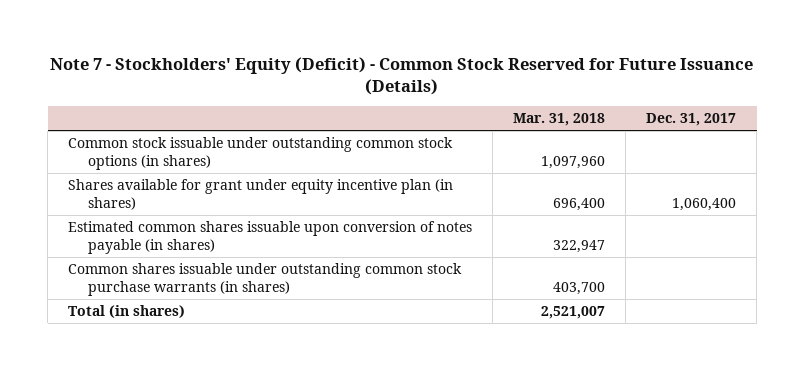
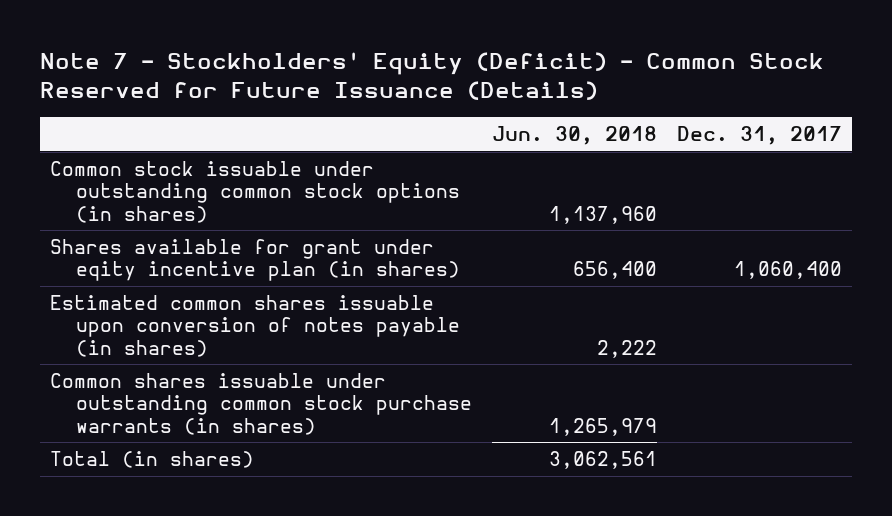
[513,113,606,127] Mar. 31, 2018 -> none
none -> [492,126,658,146] Jun. 30, 2018
[68,179,454,211] Shares available for grant under equity incentive plan (in shares) -> [49,238,461,282] Shares available for grant under eqity incentive plan (in shares)

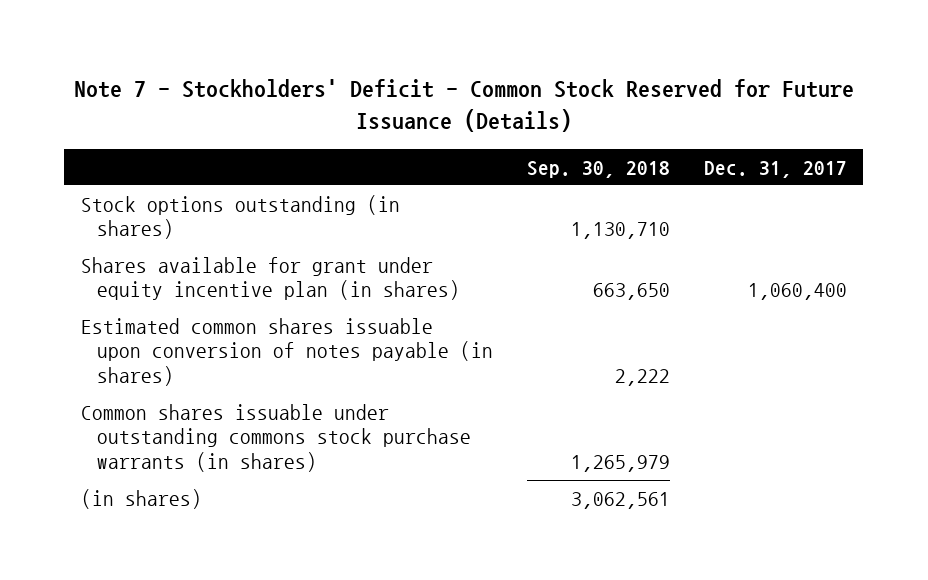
[39,52,824,101] Note 7 - Stockholders' Equity (Deficit) - Common Stock Reserved for Future Issuance (Details) -> [73,79,854,133] Note 7 - Stockholders' Deficit - Common Stock Reserved for Future Issuance (Details)
[492,126,658,146] Jun. 30, 2018 -> none
none -> [527,160,671,178] Sep. 30, 2018
[49,160,461,223] Common stock issuable under outstanding common stock options (in shares) -> [81,194,401,240] Stock options outstanding (in shares)
[49,238,461,282] Shares available for grant under eqity incentive plan (in shares) -> [81,256,461,301] Shares available for grant under equity incentive plan (in shares)
[49,372,473,435] Common shares issuable under outstanding common stock purchase warrants (in shares) -> [81,403,472,473] Common shares issuable under outstanding commons stock purchase warrants (in shares)
[49,450,254,468] Total (in shares) -> [81,488,203,509] (in shares)

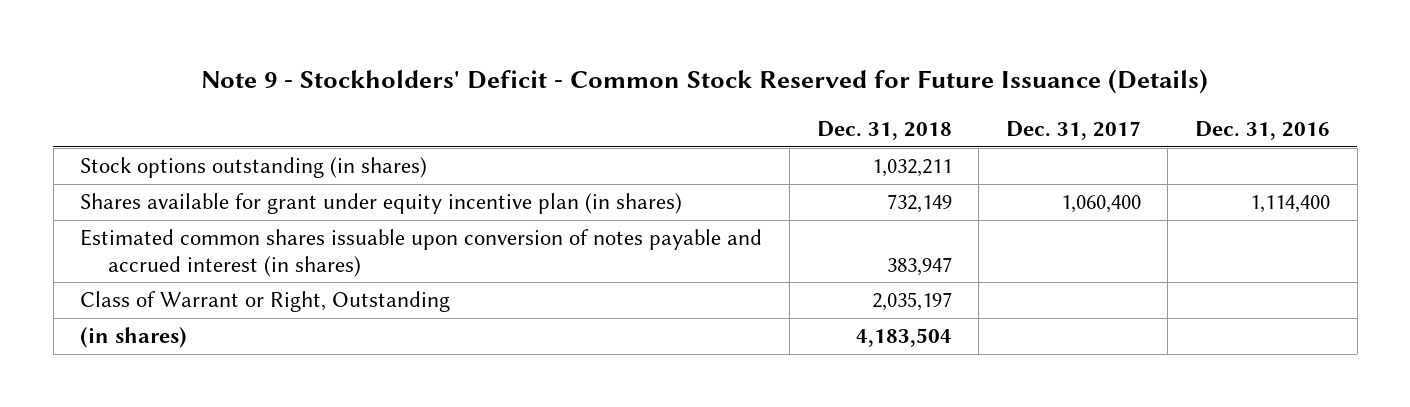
[73,79,854,133] Note 7 - Stockholders' Deficit - Common Stock Reserved for Future Issuance (Details) -> [201,68,1209,94] Note 9 - Stockholders' Deficit - Common Stock Reserved for Future Issuance (Details)
[527,160,671,178] Sep. 30, 2018 -> none
none -> [816,120,952,140] Dec. 31, 2018
none -> [1194,120,1330,140] Dec. 31, 2016
[81,317,494,387] Estimated common shares issuable upon conversion of notes payable (in shares) -> [80,229,763,277] Estimated common shares issuable upon conversion of notes payable and accrued interest (in shares)
[81,403,472,473] Common shares issuable under outstanding commons stock purchase warrants (in shares) -> [80,291,451,313] Class of Warrant or Right, Outstanding

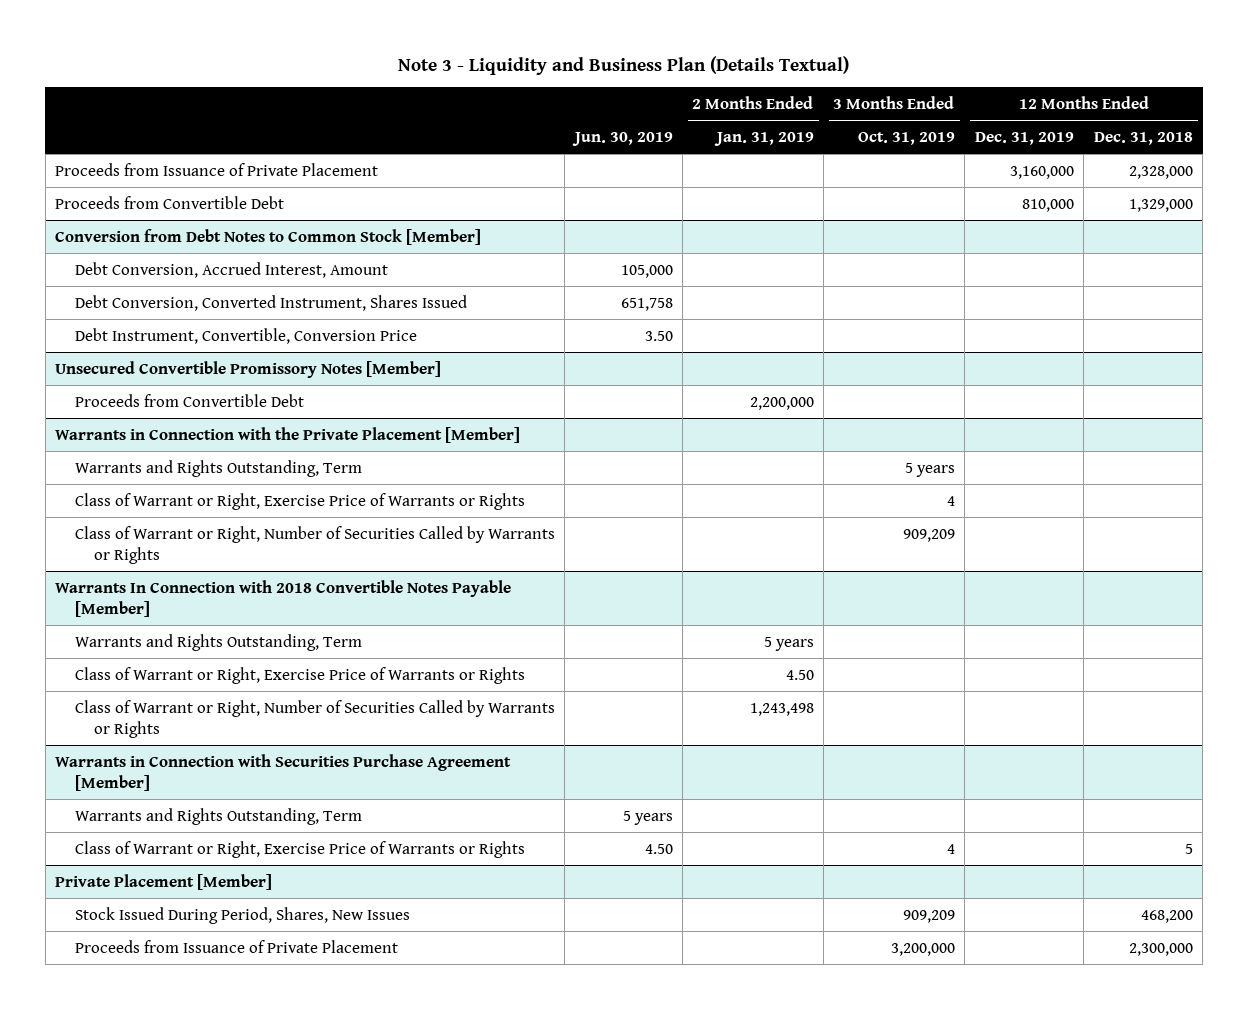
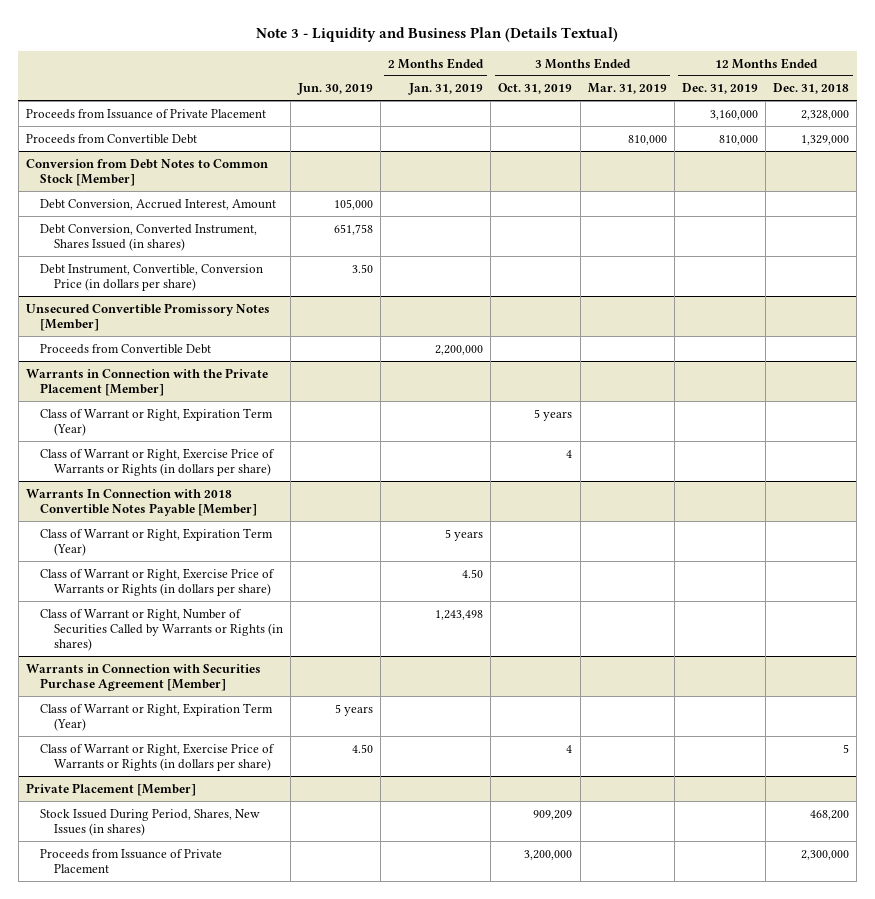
none -> [587,83,667,95] Mar. 31, 2019
[74,294,467,311] Debt Conversion, Converted Instrument, Shares Issued -> [39,223,257,251] Debt Conversion, Converted Instrument, Shares Issued (in shares)
[74,327,417,344] Debt Instrument, Convertible, Conversion Price -> [39,263,263,291] Debt Instrument, Convertible, Conversion Price (in dollars per share)
[74,525,555,564] Class of Warrant or Right, Number of Securities Called by Warrants or Rights -> none
[74,459,362,477] Warrants and Rights Outstanding, Term -> [39,407,273,436] Class of Warrant or Right, Expiration Term (Year)
[74,492,525,510] Class of Warrant or Right, Exercise Price of Warrants or Rights -> [39,447,275,476] Class of Warrant or Right, Exercise Price of Warrants or Rights (in dollars per share)
[74,633,362,651] Warrants and Rights Outstanding, Term -> [39,527,273,556] Class of Warrant or Right, Expiration Term (Year)
[74,666,525,684] Class of Warrant or Right, Exercise Price of Warrants or Rights -> [39,567,275,596] Class of Warrant or Right, Exercise Price of Warrants or Rights (in dollars per share)
[74,699,555,738] Class of Warrant or Right, Number of Securities Called by Warrants or Rights -> [39,608,283,651] Class of Warrant or Right, Number of Securities Called by Warrants or Rights (in shares)
[74,807,362,825] Warrants and Rights Outstanding, Term -> [39,702,273,731] Class of Warrant or Right, Expiration Term (Year)
[74,840,525,858] Class of Warrant or Right, Exercise Price of Warrants or Rights -> [39,742,275,771] Class of Warrant or Right, Exercise Price of Warrants or Rights (in dollars per share)
[74,906,410,924] Stock Issued During Period, Shares, New Issues -> [39,808,260,836] Stock Issued During Period, Shares, New Issues (in shares)

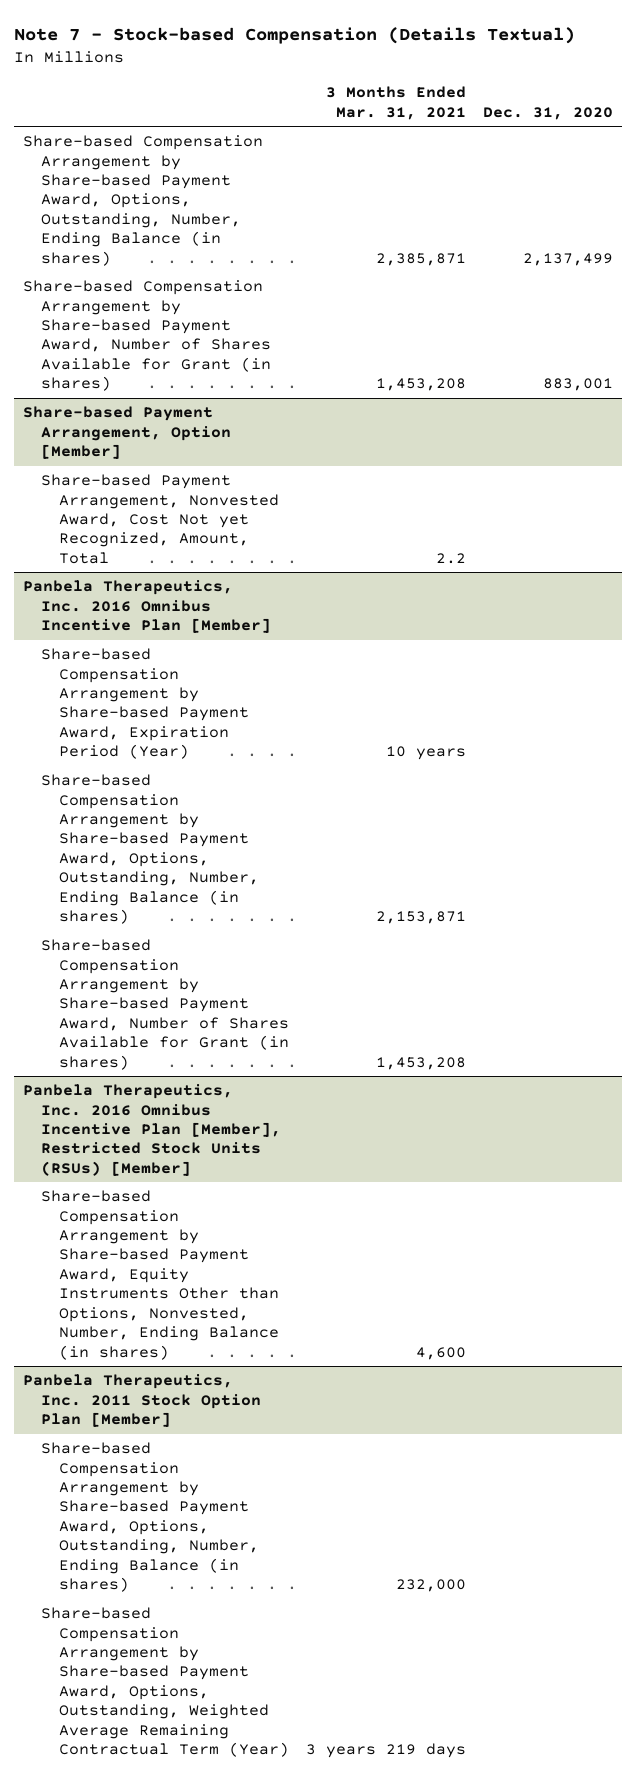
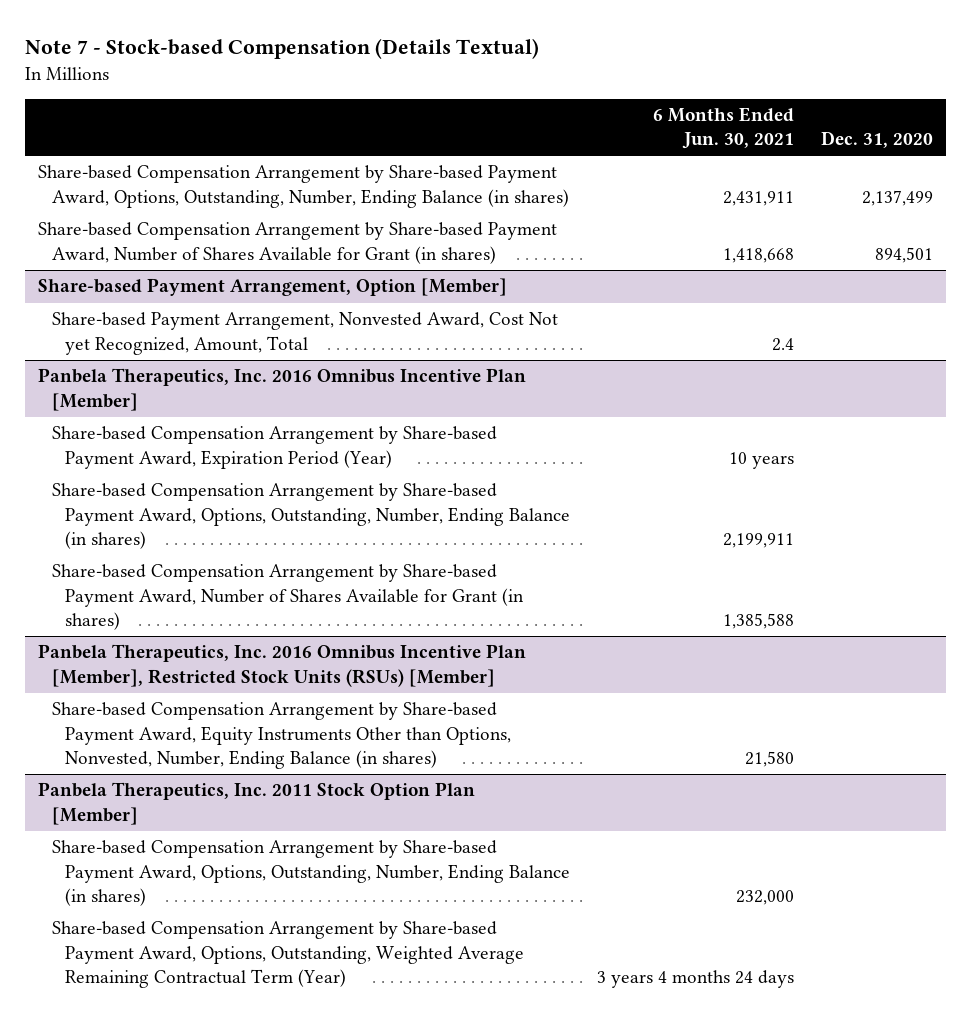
[326,86,467,120] 3 Months Ended Mar. 31, 2021 -> none
none -> [652,106,794,150] 6 Months Ended Jun. 30, 2021
[543,378,614,392] 883,001 -> [874,246,933,263] 894,501

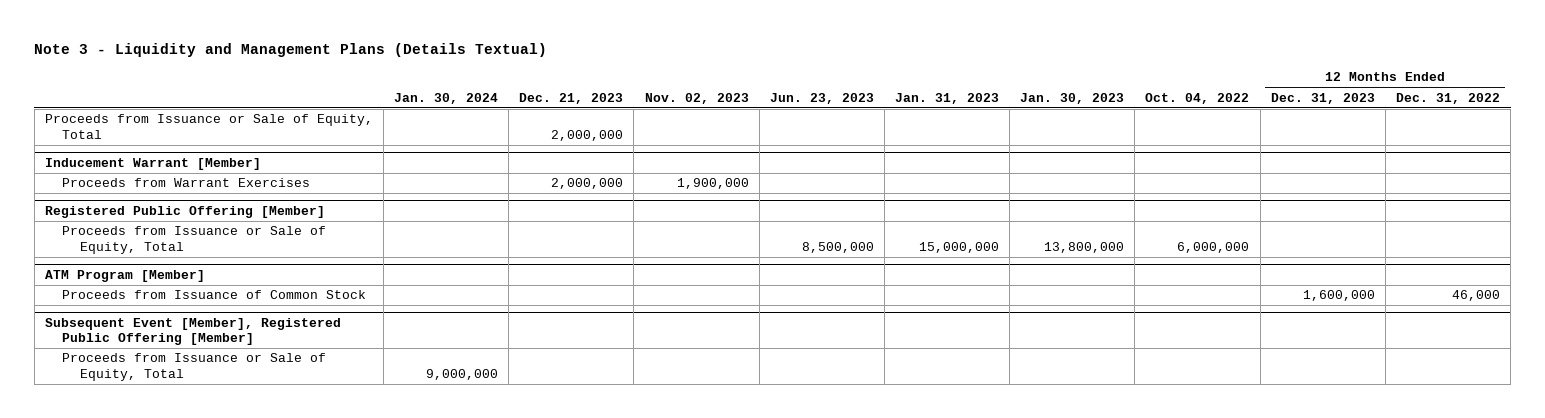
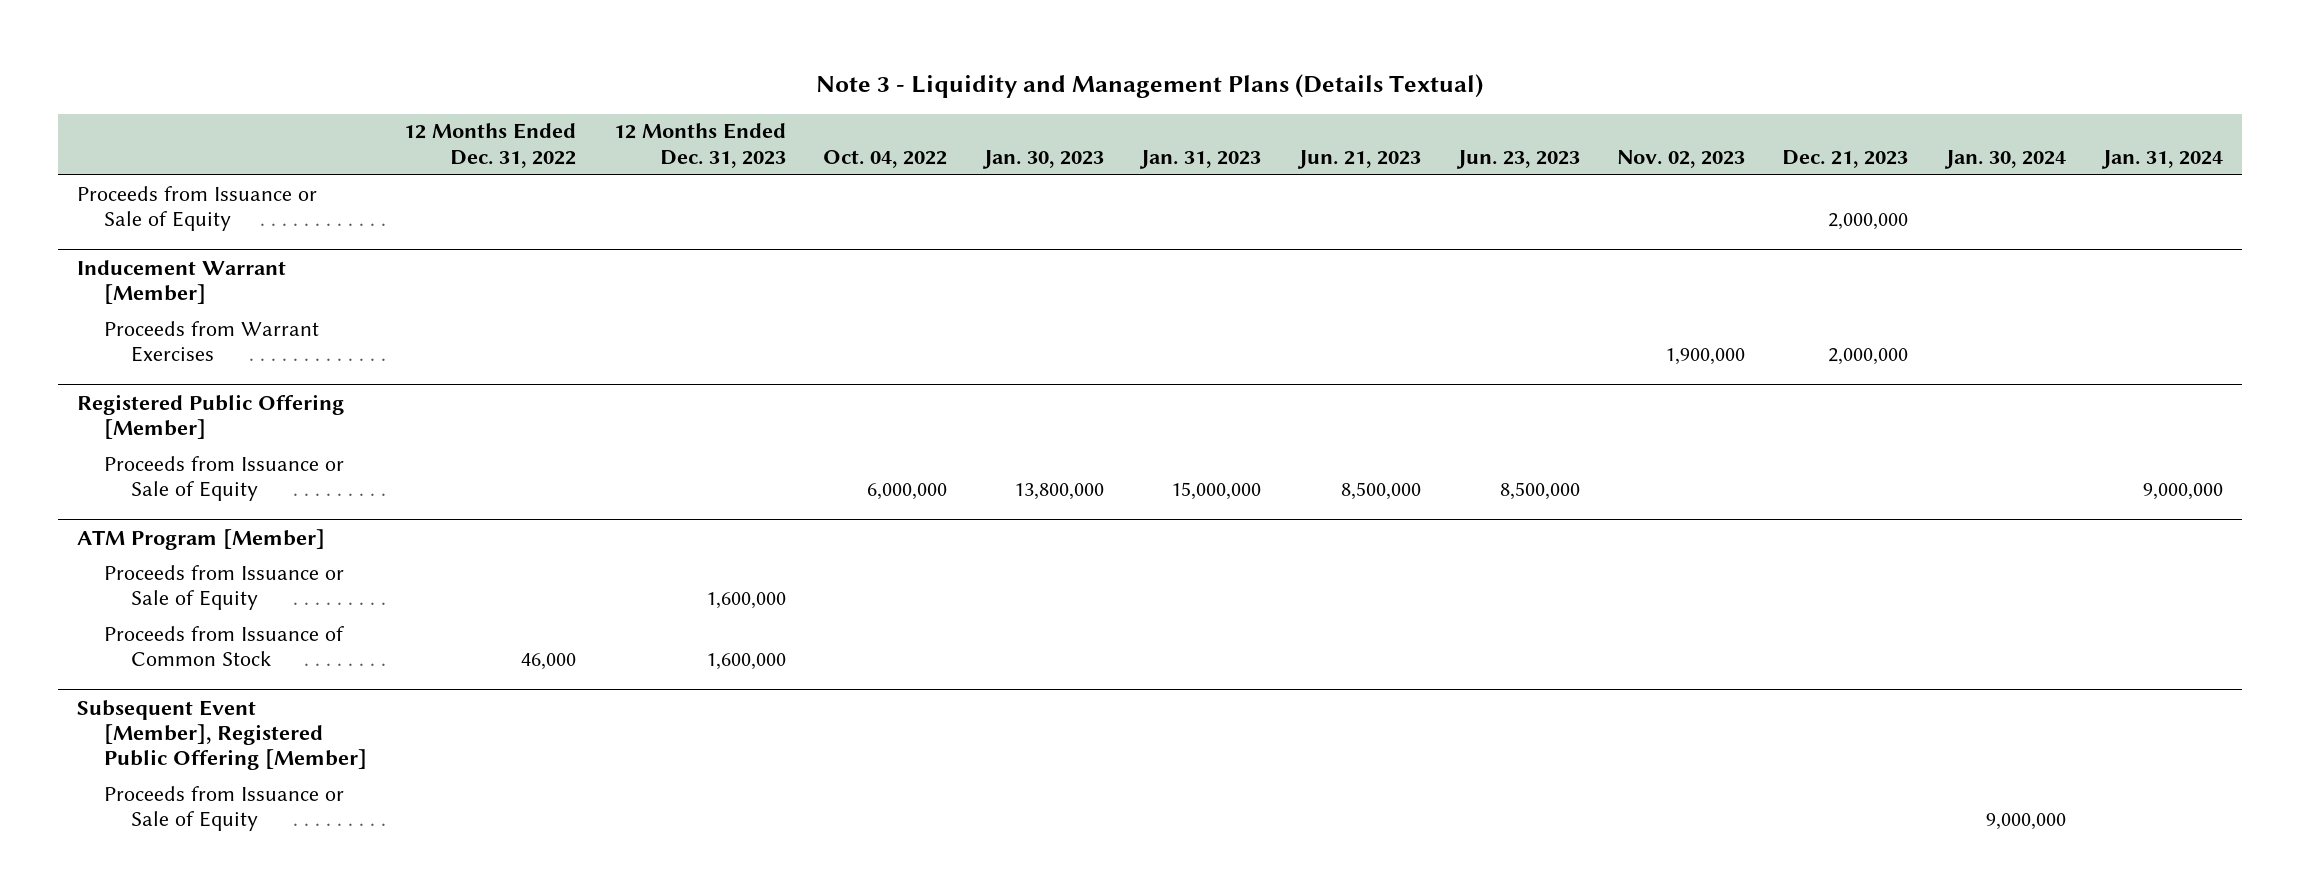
none -> [1296,149,1421,169] Jun. 21, 2023
none -> [2101,149,2224,169] Jan. 31, 2024
[44,114,373,139] Proceeds from Issuance or Sale of Equity, Total -> [76,185,317,232] Proceeds from Issuance or Sale of Equity
[62,226,327,254] Proceeds from Issuance or Sale of Equity, Total -> [104,455,345,502] Proceeds from Issuance or Sale of Equity
none -> [104,564,345,611] Proceeds from Issuance or Sale of Equity
[62,353,327,381] Proceeds from Issuance or Sale of Equity, Total -> [104,785,345,832] Proceeds from Issuance or Sale of Equity

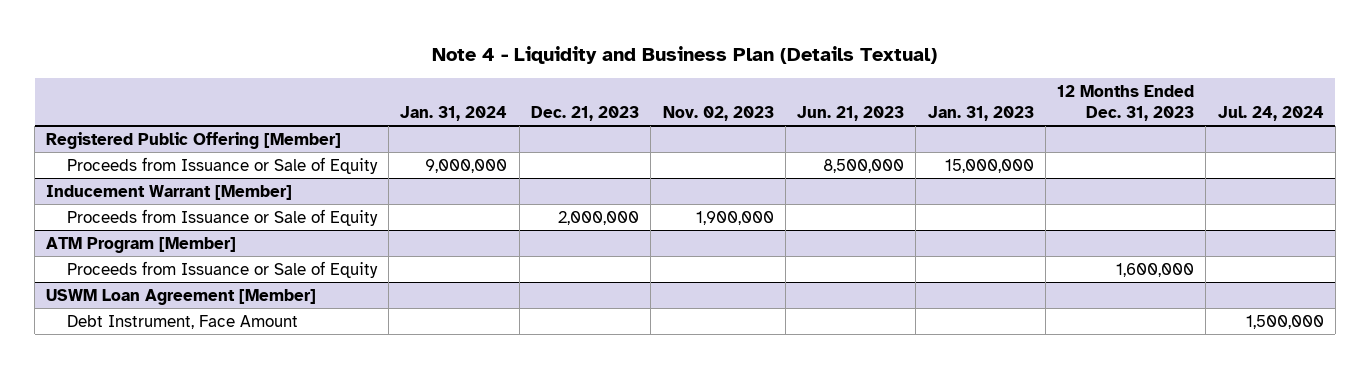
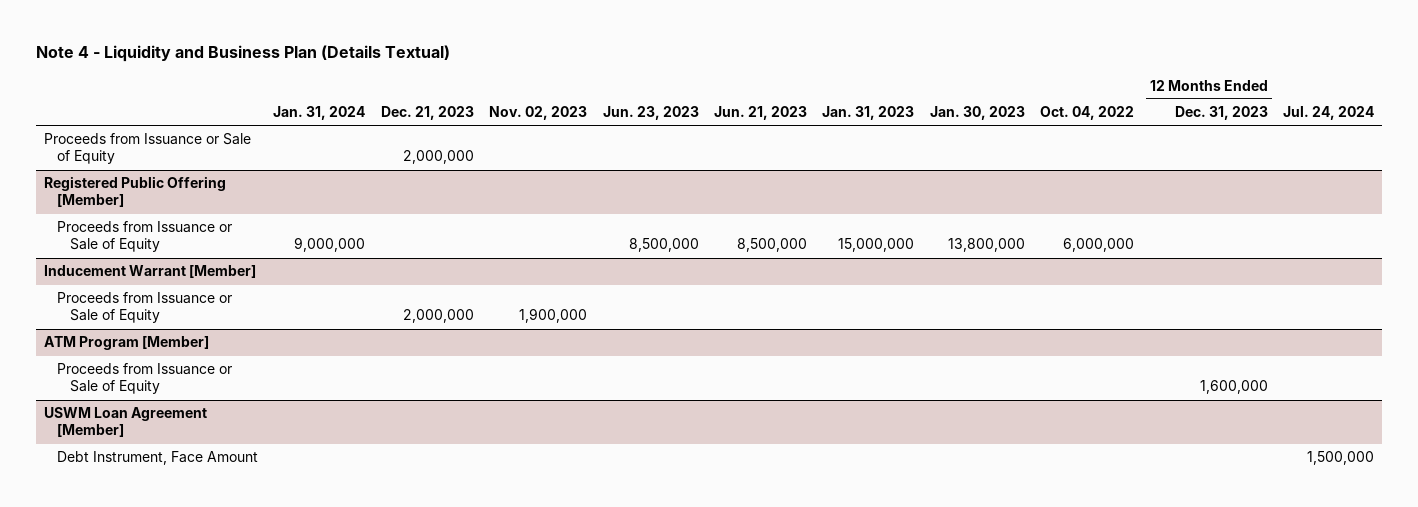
none -> [602,106,699,121] Jun. 23, 2023
none -> [929,106,1025,121] Jan. 30, 2023
none -> [1040,106,1135,121] Oct. 04, 2022
none -> [44,133,252,165] Proceeds from Issuance or Sale of Equity

